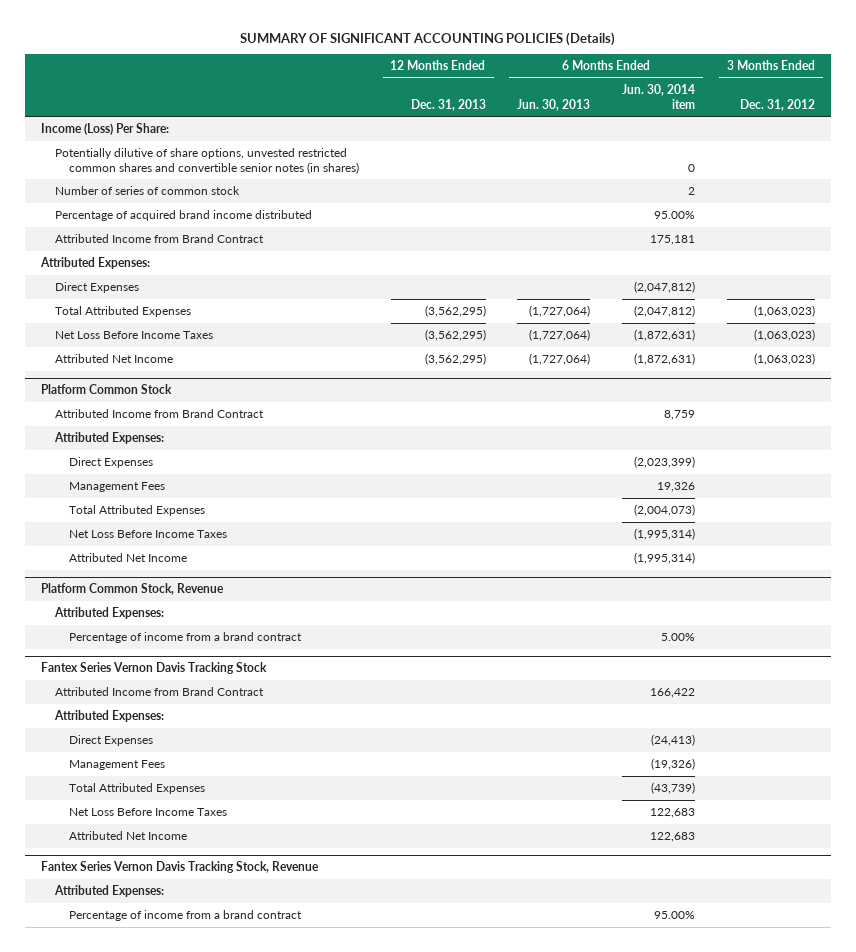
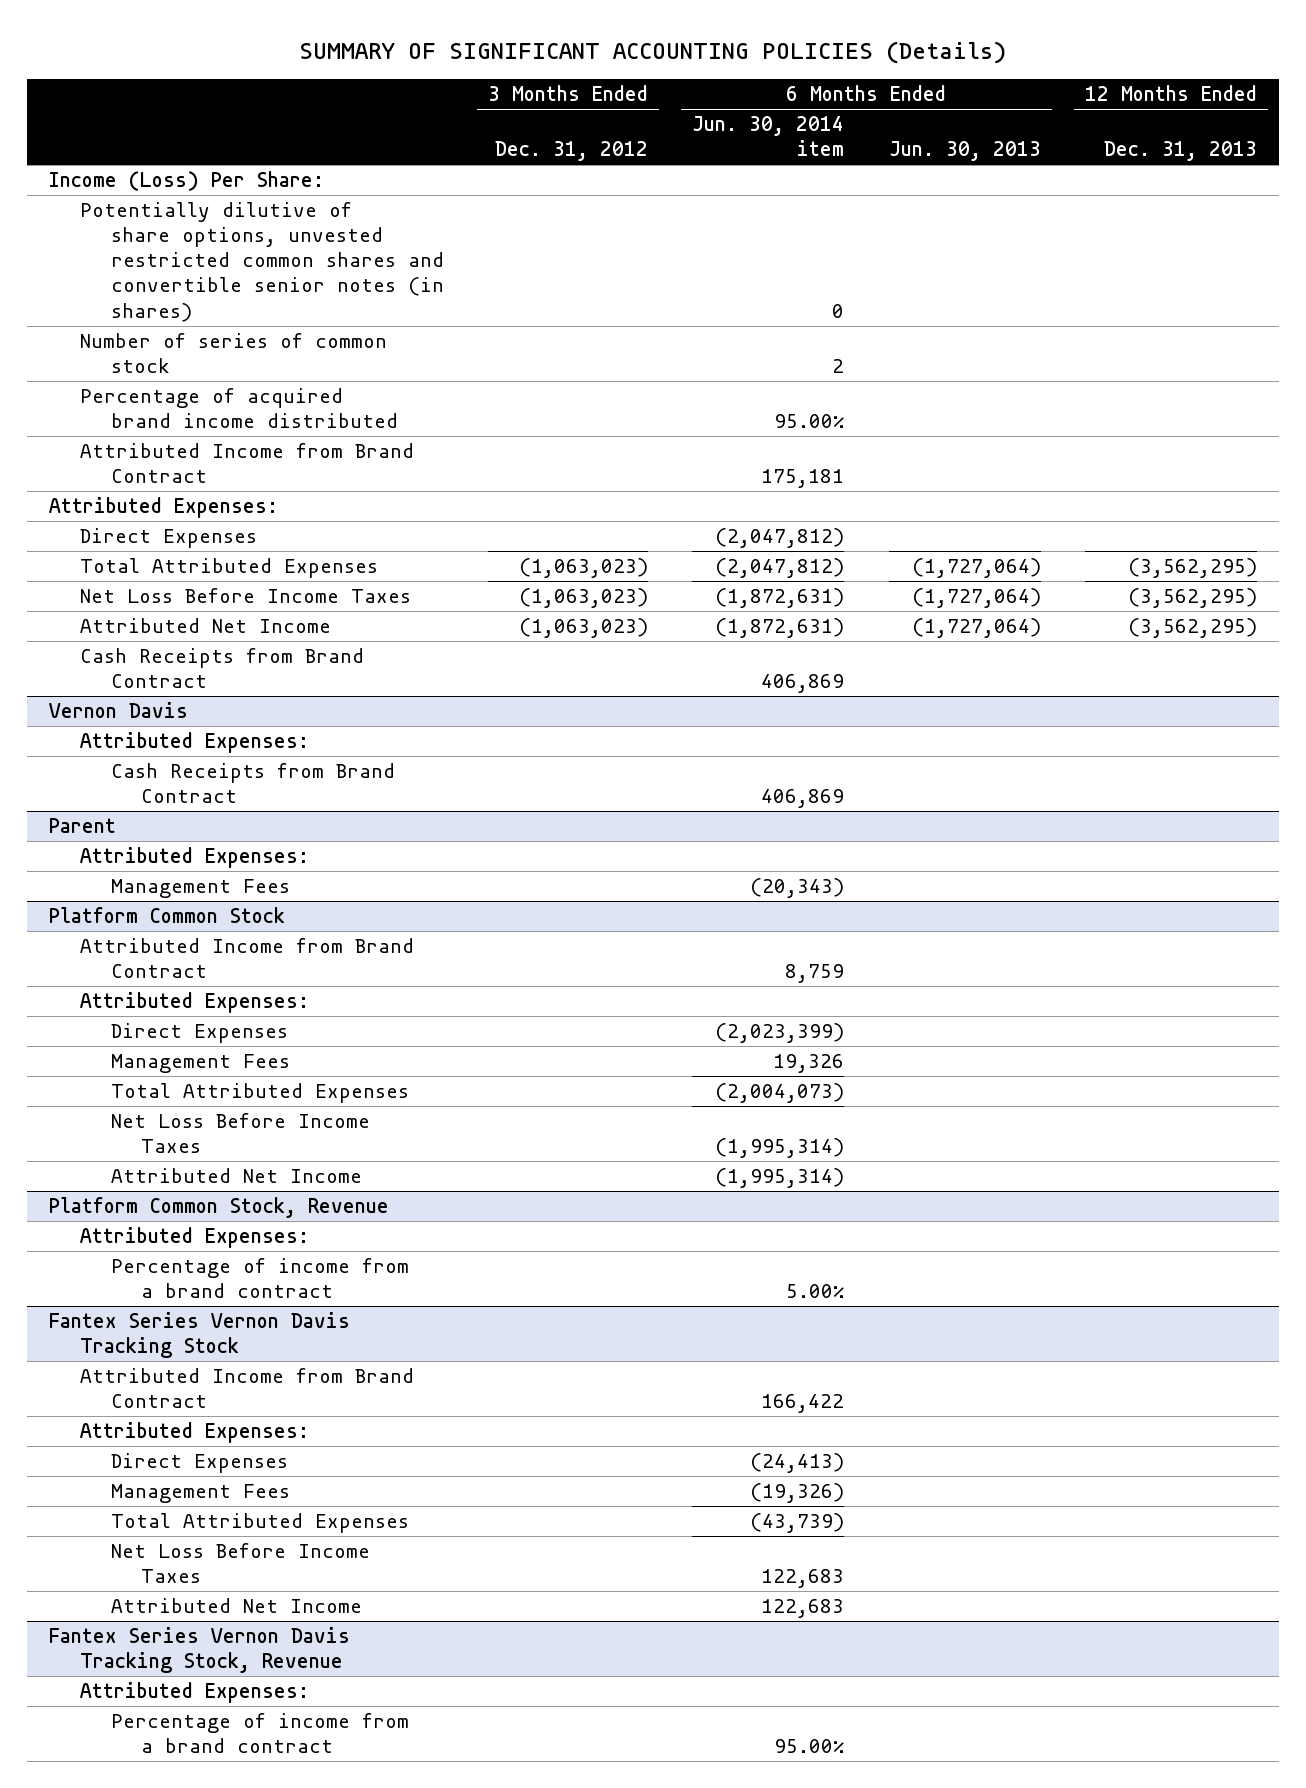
none -> [79,648,364,689] Cash Receipts from Brand Contract
none -> [49,702,189,719] Vernon Davis
none -> [79,732,309,754] Attributed Expenses:
none -> [110,763,395,804] Cash Receipts from Brand Contract
none -> [49,818,117,834] Parent
none -> [79,847,309,869] Attributed Expenses:
none -> [110,879,290,899] Management Fees

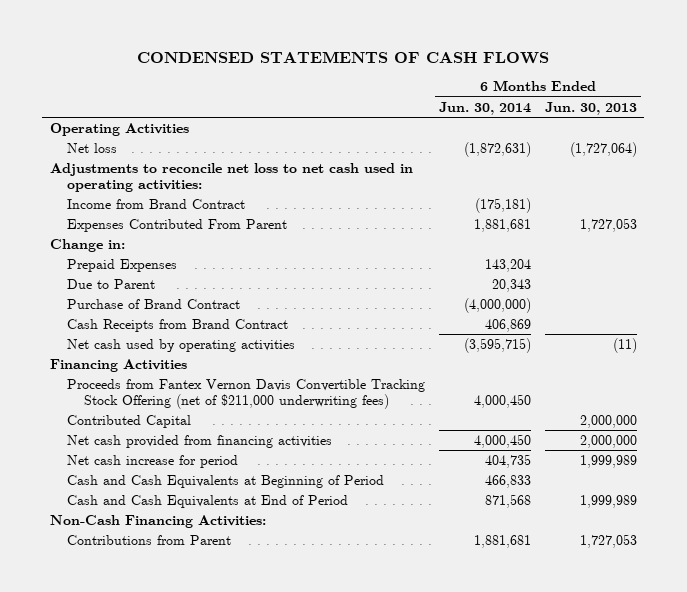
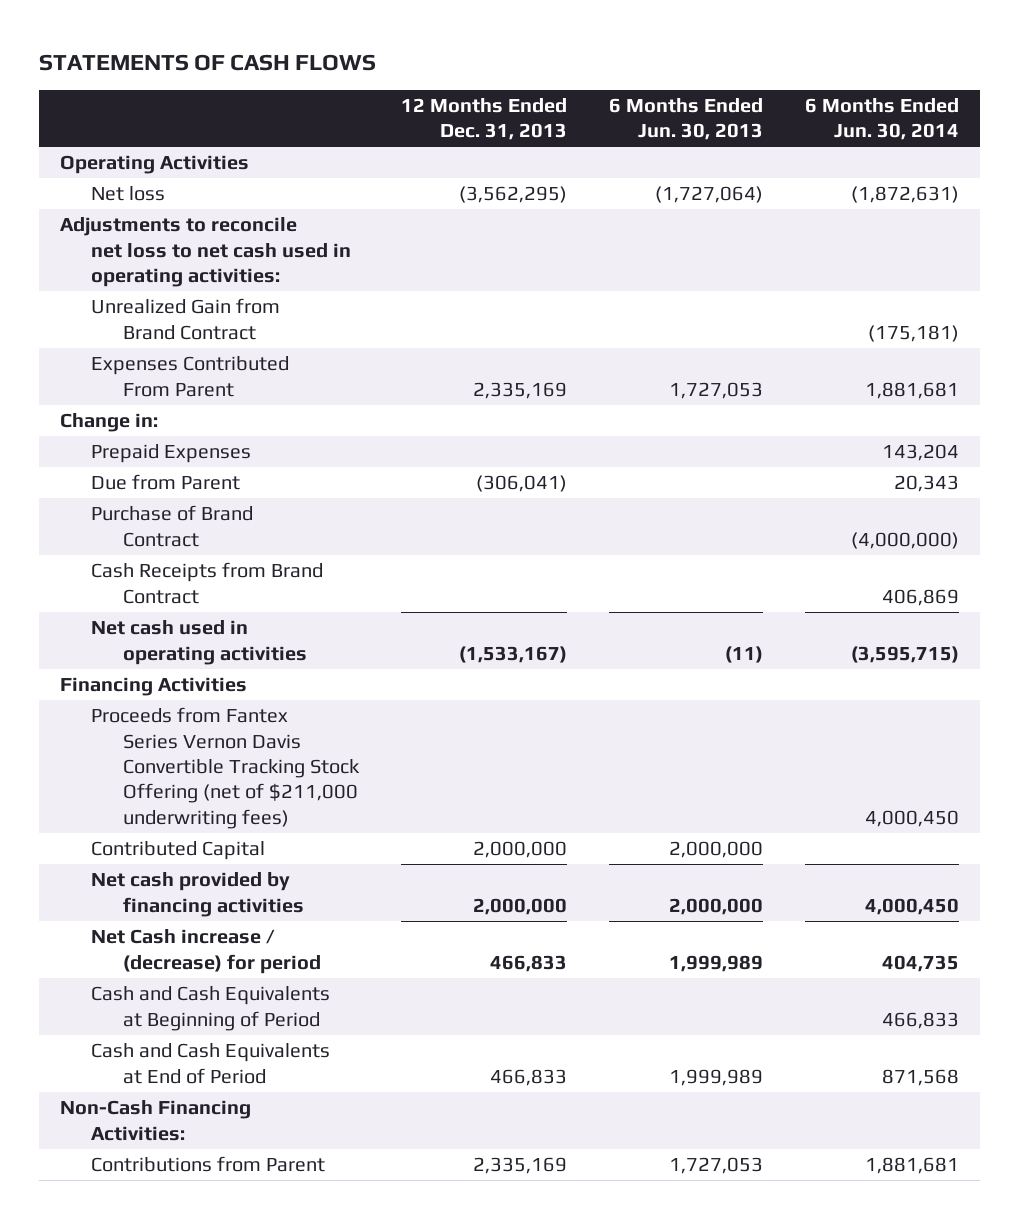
[137,51,550,65] CONDENSED STATEMENTS OF CASH FLOWS -> [38,53,376,71] STATEMENTS OF CASH FLOWS
none -> [400,98,567,141] 12 Months Ended Dec. 31, 2013
[66,198,245,209] Income from Brand Contract -> [91,298,281,340] Unrealized Gain from Brand Contract
[66,278,155,289] Due to Parent -> [91,474,241,491] Due from Parent
[66,338,295,352] Net cash used by operating activities -> [91,620,307,665] Net cash used in operating activities
[66,378,425,409] Proceeds from Fantex Vernon Davis Convertible Tracking Stock Offering (net of $211,000 underwriting fees) -> [91,707,360,829] Proceeds from Fantex Series Vernon Davis Convertible Tracking Stock Offering (net of $211,000 underwriting fees)
[66,434,332,448] Net cash provided from financing activities -> [91,872,304,917] Net cash provided by financing activities
[66,454,238,468] Net cash increase for period -> [91,929,321,974] Net Cash increase / (decrease) for period

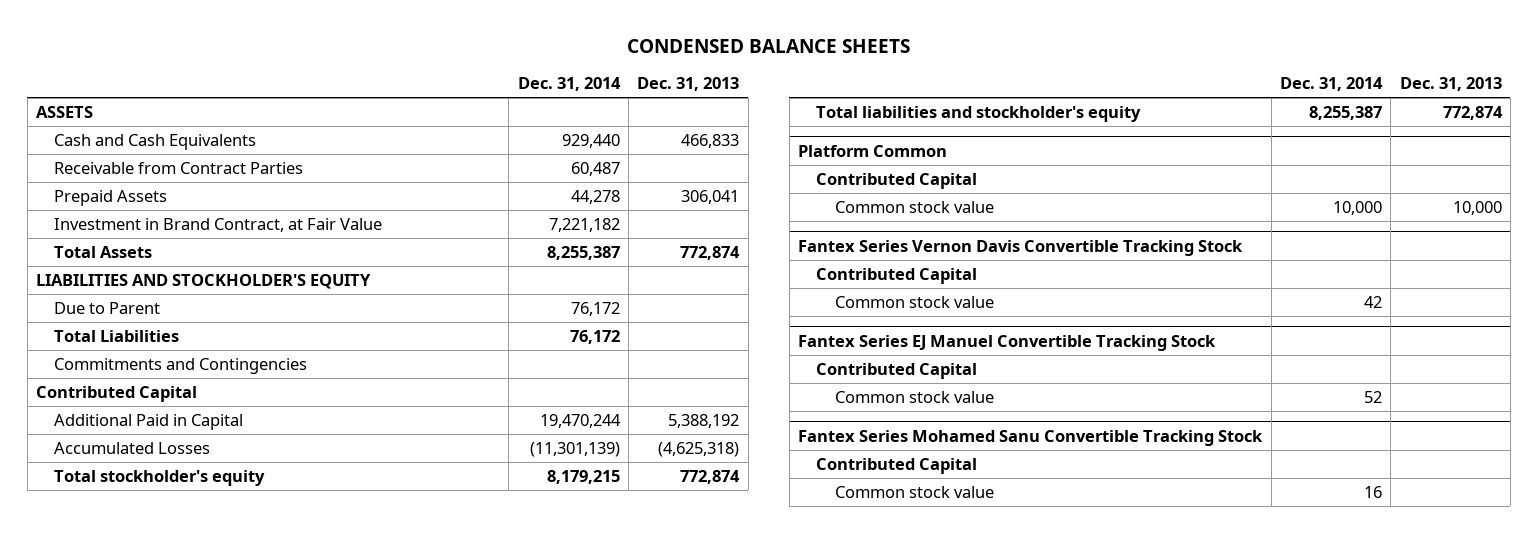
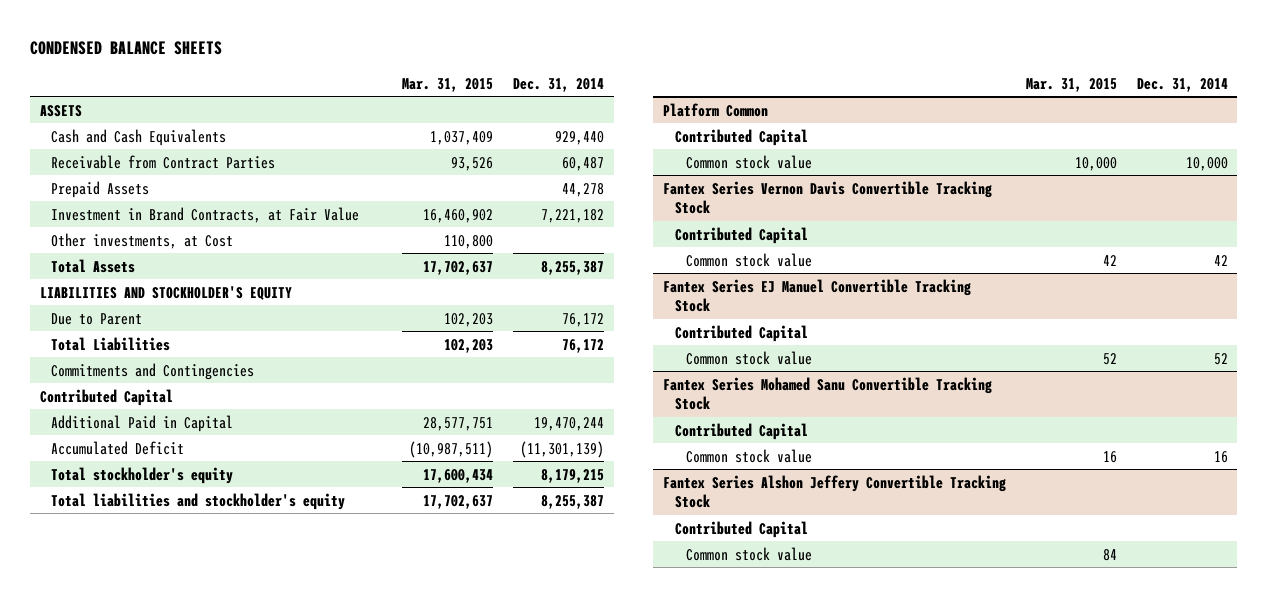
[637,77,740,92] Dec. 31, 2013 -> none
none -> [402,77,494,92] Mar. 31, 2015
[54,218,383,233] Investment in Brand Contract, at Fair Value -> [51,206,360,223] Investment in Brand Contracts, at Fair Value
none -> [51,232,234,249] Other investments, at Cost
[54,442,211,455] Accumulated Losses -> [51,440,185,455] Accumulated Deficit
none -> [663,474,1007,509] Fantex Series Alshon Jeffery Convertible Tracking Stock
none -> [674,520,808,538] Contributed Capital
none -> [686,546,813,561] Common stock value

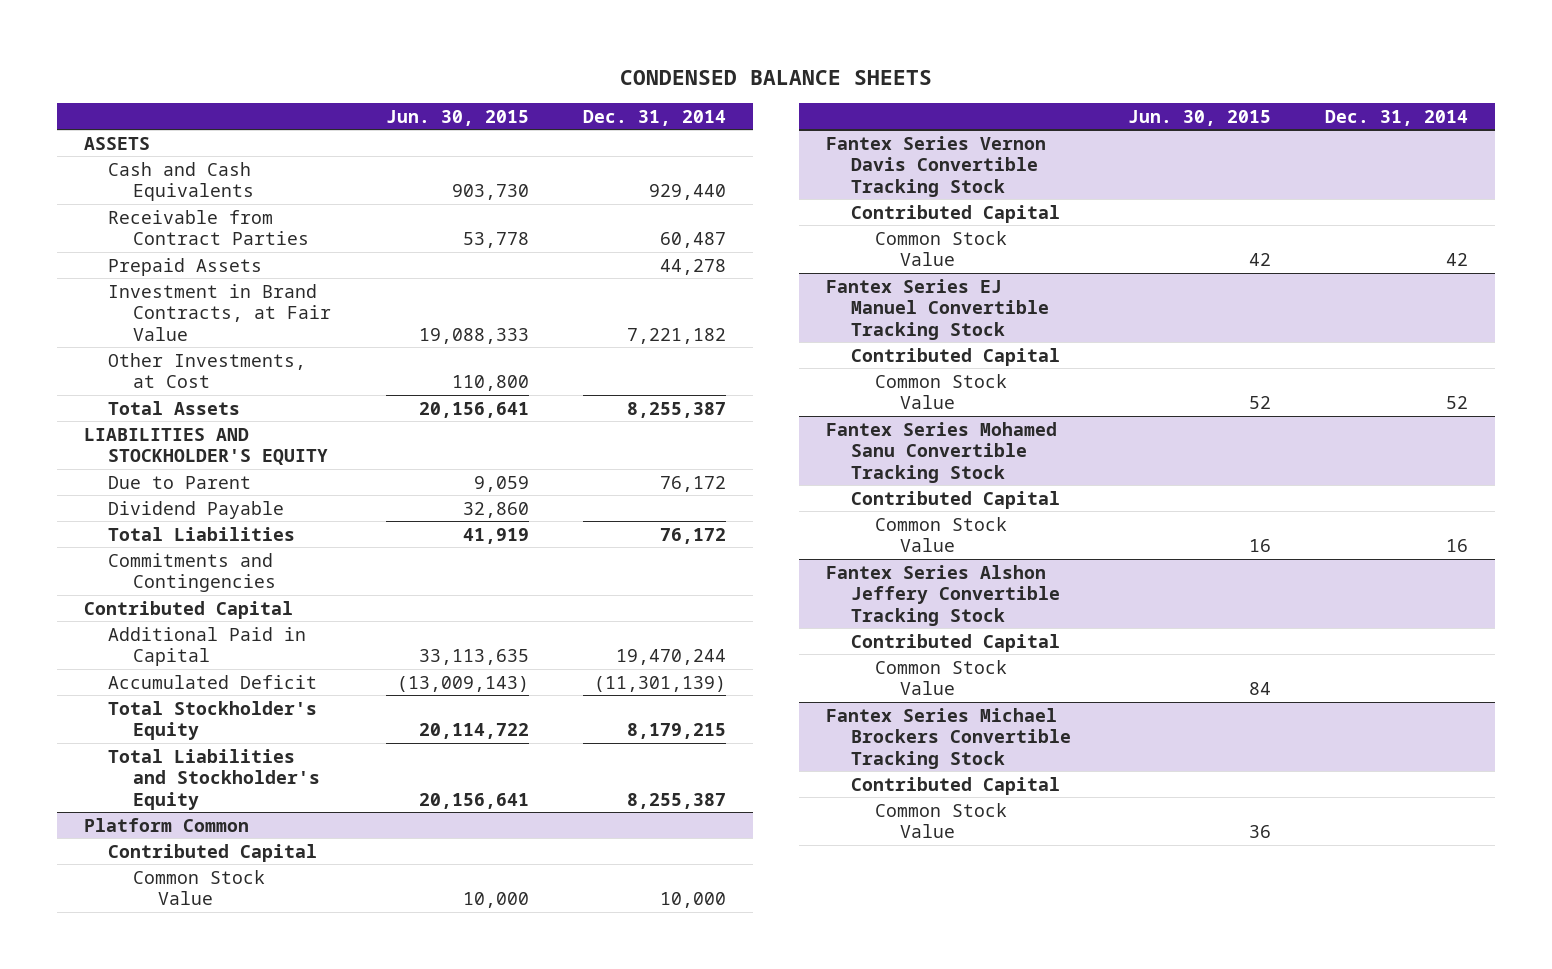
[402,77,494,92] Mar. 31, 2015 -> none
none -> [385,109,529,126] Jun. 30, 2015
[51,232,234,249] Other investments, at Cost -> [108,352,307,389] Other Investments, at Cost
none -> [108,500,285,519] Dividend Payable
[51,466,234,484] Total stockholder's equity -> [108,700,318,741] Total Stockholder's Equity
[51,492,346,510] Total liabilities and stockholder's equity -> [108,748,321,810] Total Liabilities and Stockholder's Equity
[686,154,813,169] Common stock value -> [133,869,266,906] Common Stock Value
[686,252,813,267] Common stock value -> [875,230,1008,267] Common Stock Value
[686,350,813,365] Common stock value -> [875,373,1008,410] Common Stock Value
[686,448,813,463] Common stock value -> [875,516,1008,553] Common Stock Value
[686,546,813,561] Common stock value -> [875,659,1008,696] Common Stock Value
none -> [826,707,1071,769] Fantex Series Michael Brockers Convertible Tracking Stock
none -> [850,776,1060,795] Contributed Capital
none -> [875,802,1008,839] Common Stock Value

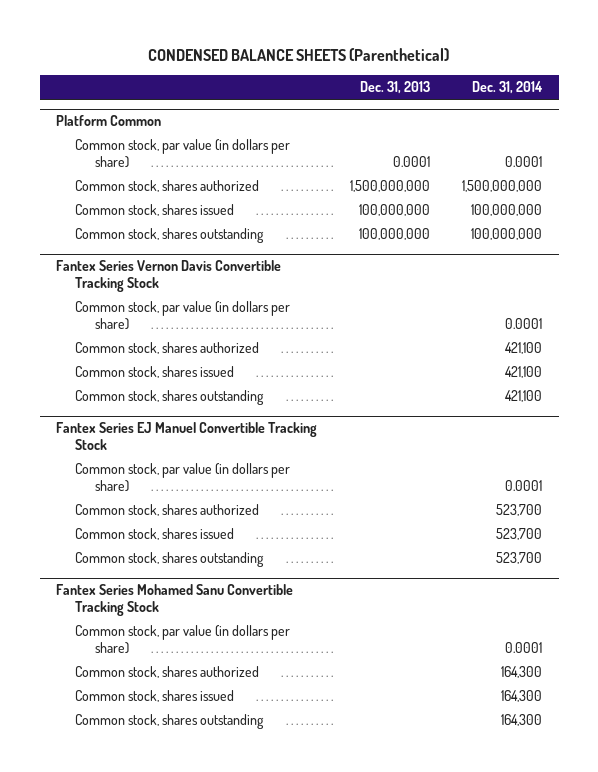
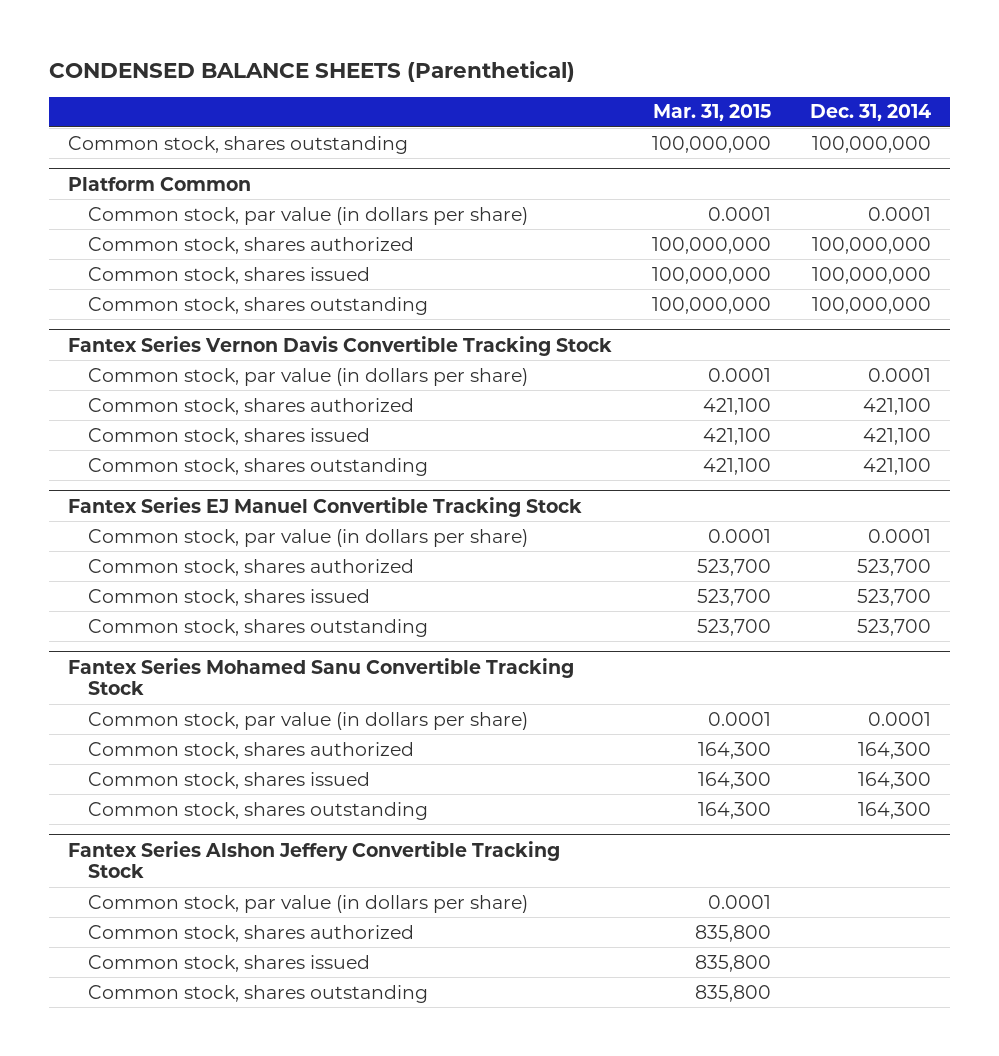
[359,81,430,95] Dec. 31, 2013 -> none
none -> [652,104,771,122] Mar. 31, 2015
none -> [68,135,409,154] Common stock, shares outstanding
[462,180,543,193] 1,500,000,000 -> [811,236,931,254] 100,000,000
none -> [68,840,561,879] Fantex Series Alshon Jeffery Convertible Tracking Stock
none -> [88,894,529,913] Common stock, par value (in dollars per share)
none -> [88,924,415,942] Common stock, shares authorized
none -> [88,954,371,972] Common stock, shares issued
none -> [88,984,429,1003] Common stock, shares outstanding

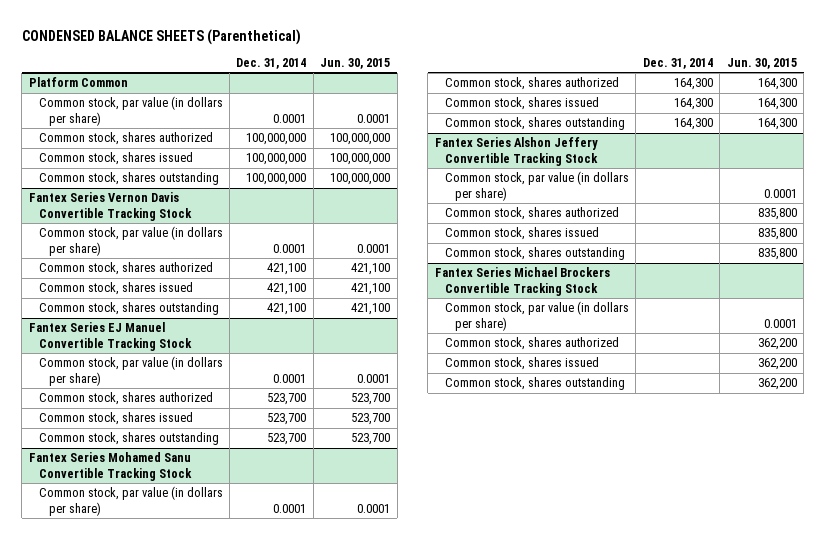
[652,104,771,122] Mar. 31, 2015 -> none
none -> [320,58,391,70] Jun. 30, 2015
[68,135,409,154] Common stock, shares outstanding -> none
none -> [434,267,610,297] Fantex Series Michael Brockers Convertible Tracking Stock
none -> [444,301,629,332] Common stock, par value (in dollars per share)
none -> [444,337,619,351] Common stock, shares authorized
none -> [444,357,599,371] Common stock, shares issued
none -> [444,377,625,391] Common stock, shares outstanding

